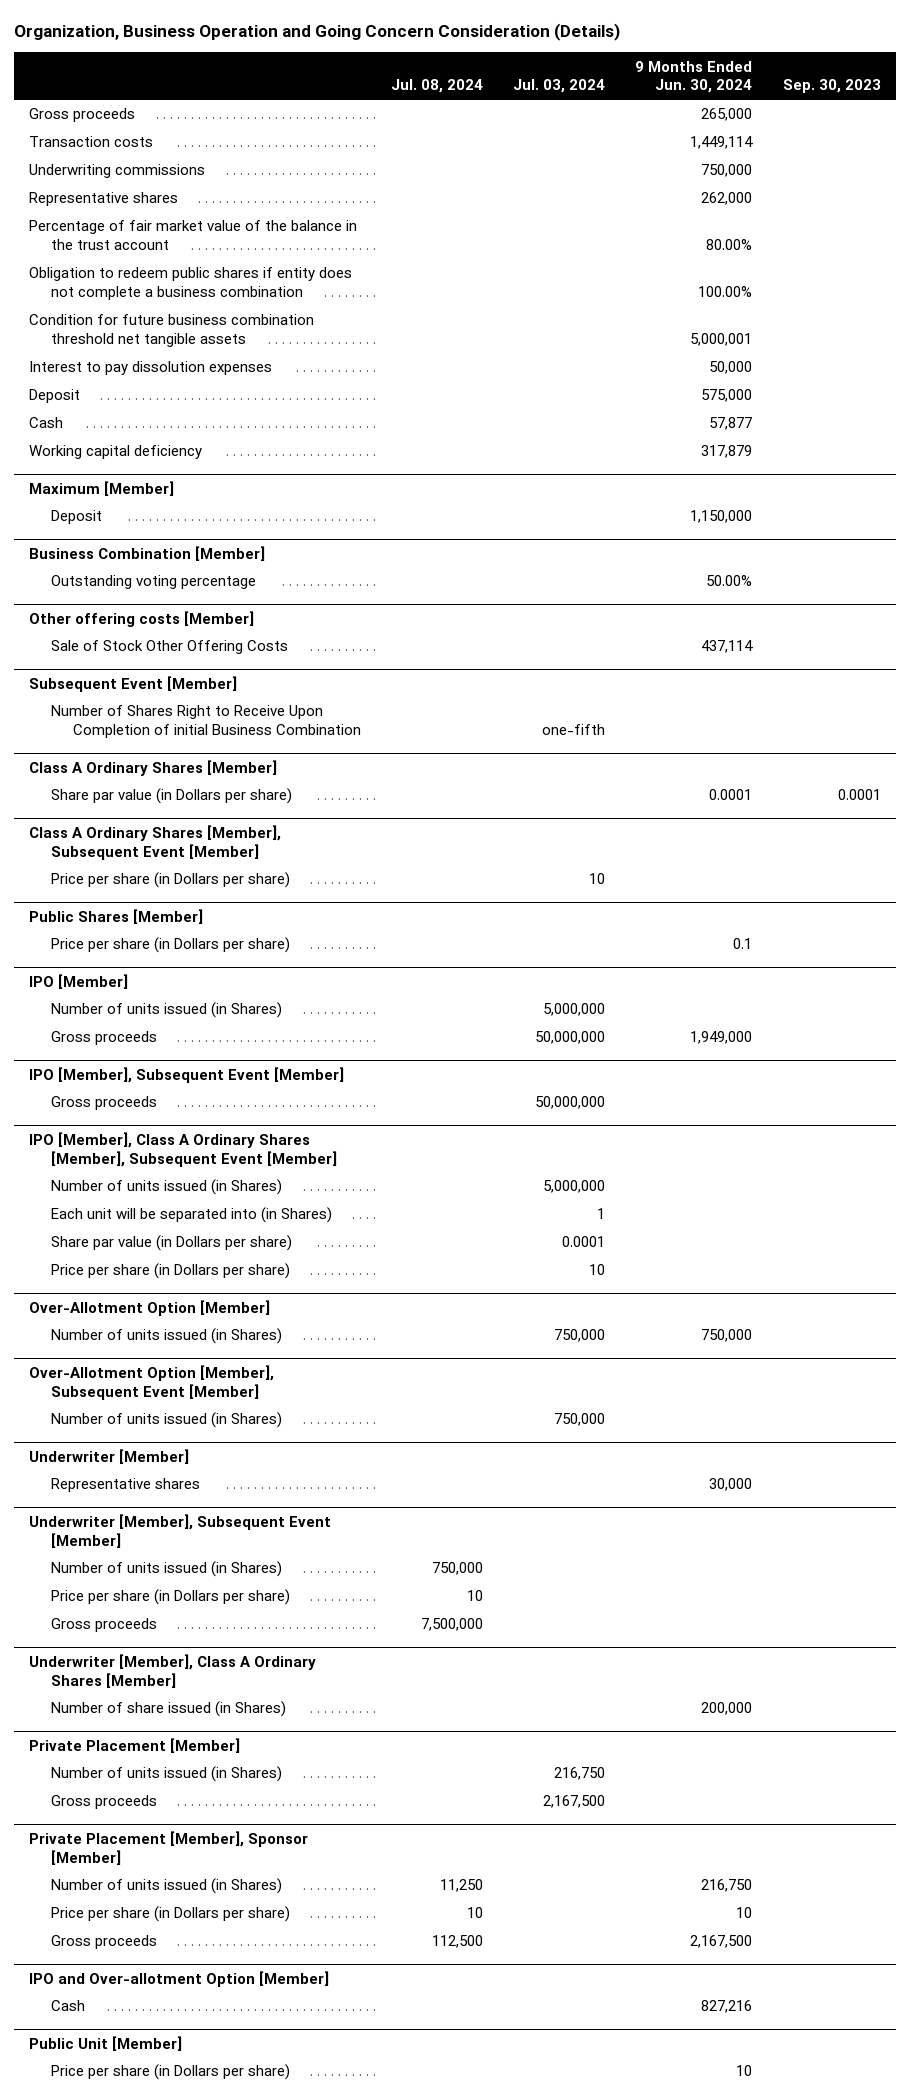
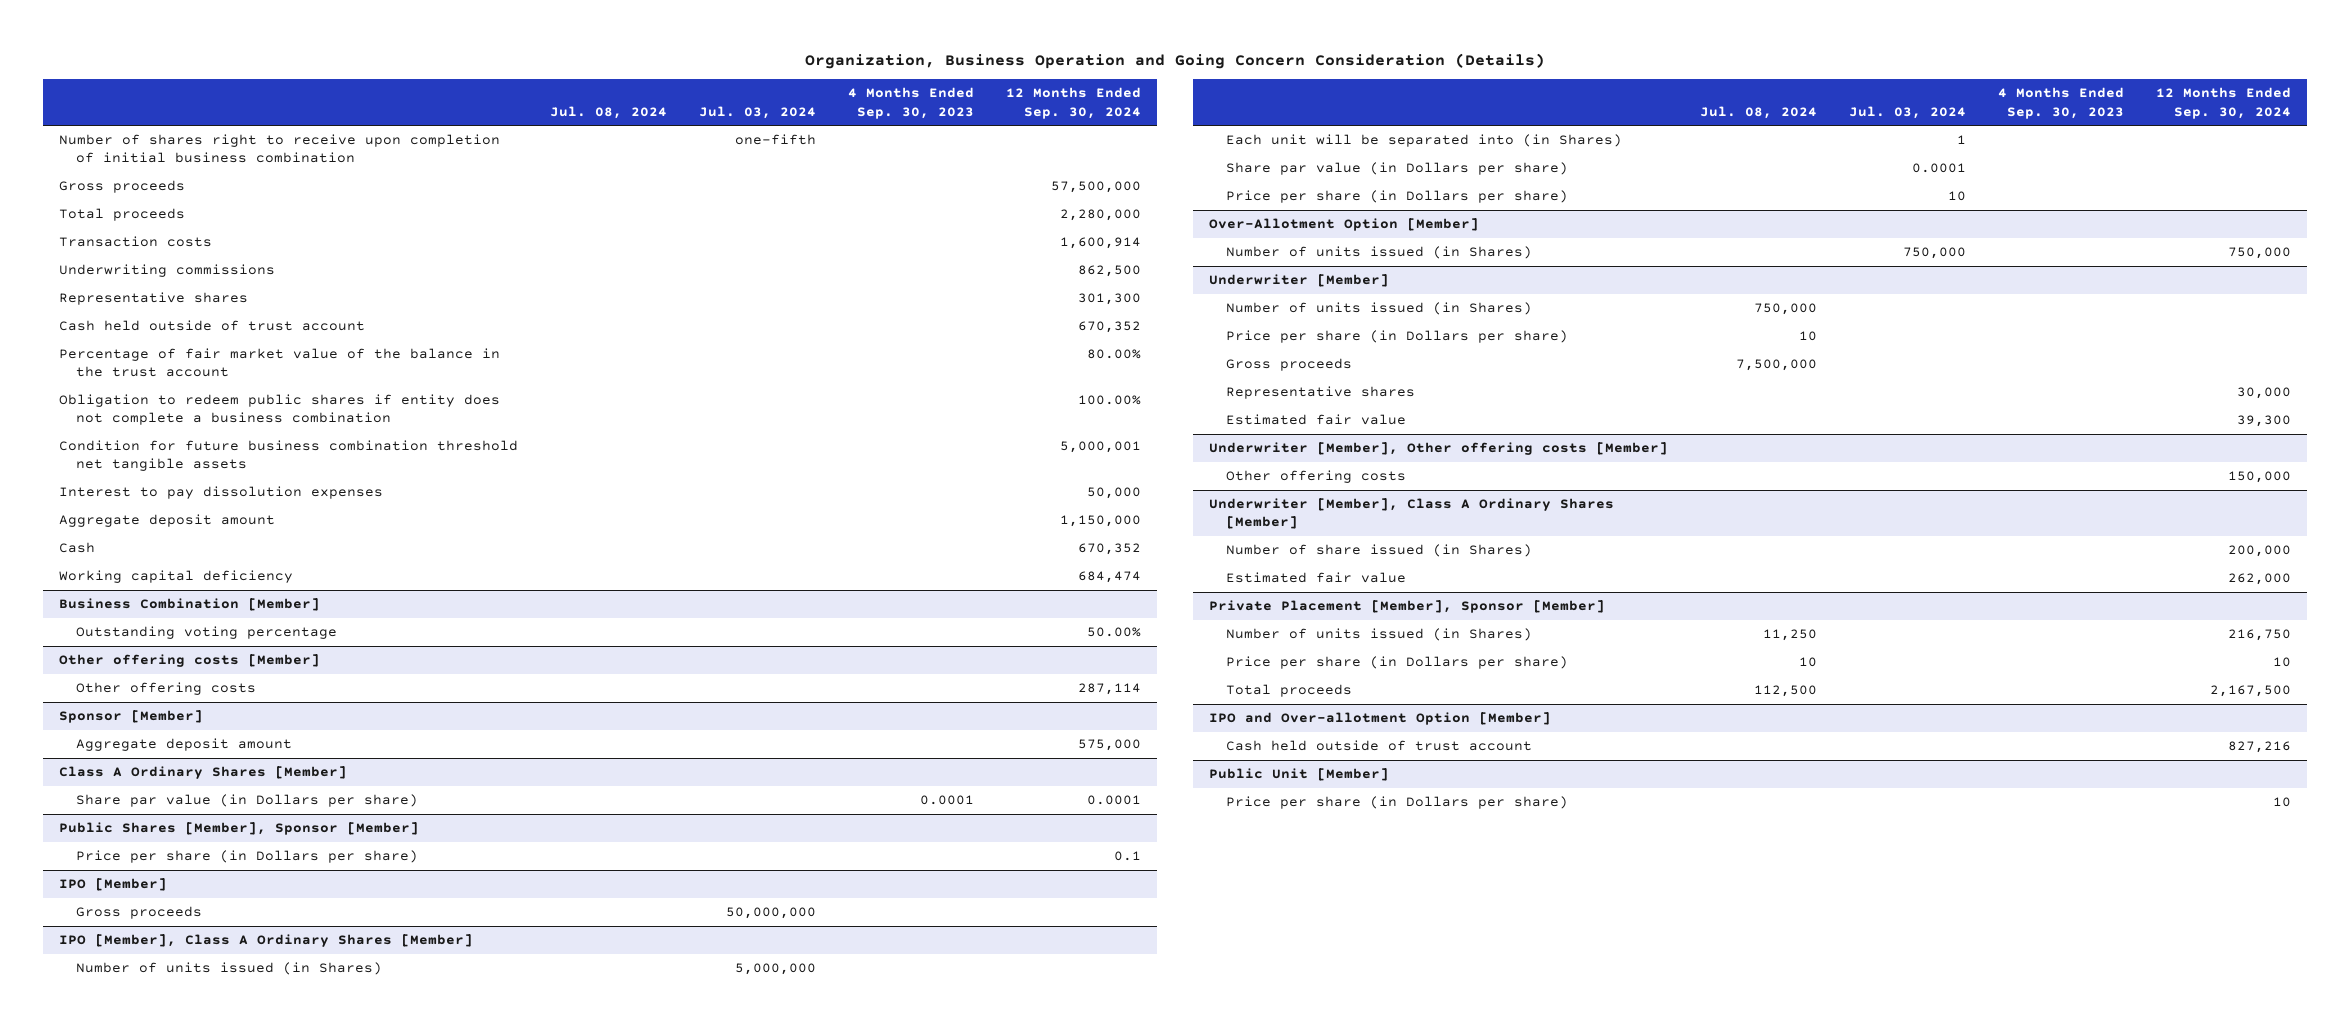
[635,60,753,94] 9 Months Ended Jun. 30, 2024 -> none
[782,79,881,94] Sep. 30, 2023 -> none
none -> [848,87,975,119] 4 Months Ended Sep. 30, 2023
none -> [1006,87,1142,119] 12 Months Ended Sep. 30, 2024
none -> [58,134,500,164] Number of shares right to receive upon completion of initial business combination
none -> [58,208,185,222] Total proceeds
none -> [58,320,365,332] Cash held outside of trust account
[29,389,81,404] Deposit -> [58,514,275,528] Aggregate deposit amount
[29,480,175,496] Maximum [Member] -> none
[50,510,102,525] Deposit -> none
[29,675,238,692] Subsequent Event [Member] -> none
[50,705,361,739] Number of Shares Right to Receive Upon Completion of initial Business Combination -> none
[50,640,288,655] Sale of Stock Other Offering Costs -> [75,682,256,696] Other offering costs
none -> [58,710,203,724] Sponsor [Member]
none -> [75,738,292,752] Aggregate deposit amount
[29,824,282,860] Class A Ordinary Shares [Member], Subsequent Event [Member] -> none
[50,872,290,889] Price per share (in Dollars per share) -> none
[29,908,204,924] Public Shares [Member] -> [58,822,419,836] Public Shares [Member], Sponsor [Member]
[50,1002,282,1019] Number of units issued (in Shares) -> none
[29,1066,345,1083] IPO [Member], Subsequent Event [Member] -> none
[50,1096,157,1111] Gross proceeds -> none
[29,1131,337,1167] IPO [Member], Class A Ordinary Shares [Member], Subsequent Event [Member] -> [58,934,473,948] IPO [Member], Class A Ordinary Shares [Member]
[29,1364,275,1400] Over-Allotment Option [Member], Subsequent Event [Member] -> none
[50,1412,282,1429] Number of units issued (in Shares) -> none
none -> [1226,302,1533,316] Number of units issued (in Shares)
none -> [1226,330,1569,344] Price per share (in Dollars per share)
none -> [1226,358,1353,372] Gross proceeds
[29,1513,332,1548] Underwriter [Member], Subsequent Event [Member] -> none
[50,1561,282,1578] Number of units issued (in Shares) -> none
[50,1589,290,1606] Price per share (in Dollars per share) -> none
[50,1618,157,1633] Gross proceeds -> none
none -> [1226,414,1407,426] Estimated fair value
none -> [1208,442,1668,456] Underwriter [Member], Other offering costs [Member]
none -> [1226,470,1407,484] Other offering costs
[29,1737,241,1753] Private Placement [Member] -> none
[50,1766,282,1783] Number of units issued (in Shares) -> none
[50,1795,157,1810] Gross proceeds -> none
none -> [1226,572,1407,584] Estimated fair value
[50,1935,157,1950] Gross proceeds -> [1226,684,1353,698] Total proceeds
[50,2000,85,2012] Cash -> [1226,740,1533,752] Cash held outside of trust account

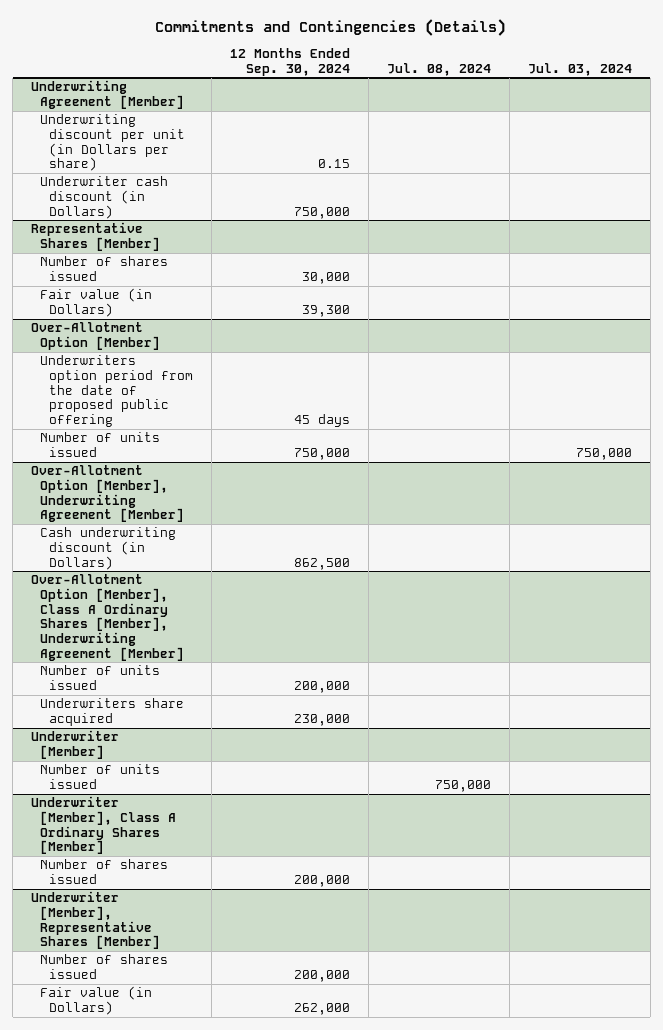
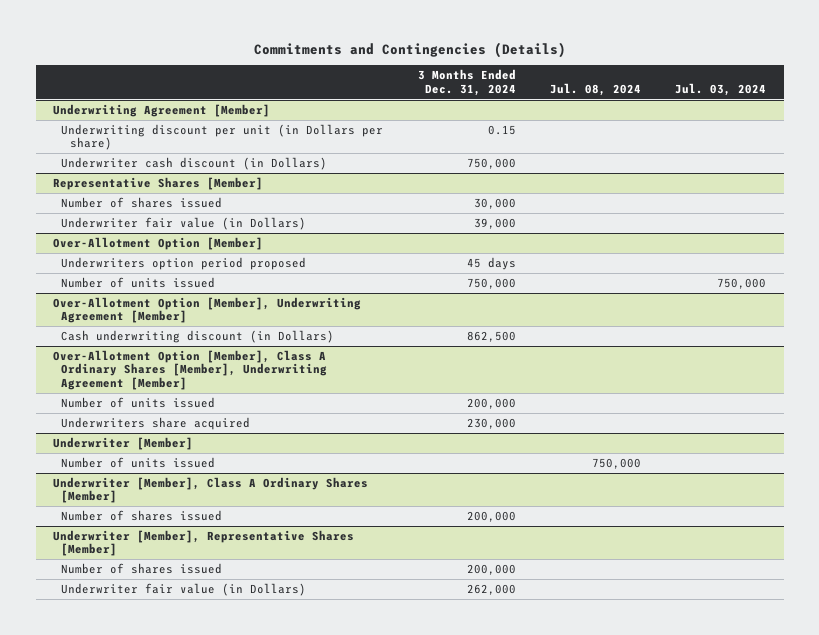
[229,48,350,76] 12 Months Ended Sep. 30, 2024 -> none
none -> [417,69,516,96] 3 Months Ended Dec. 31, 2024
[39,288,152,318] Fair value (in Dollars) -> [61,216,307,230] Underwriter fair value (in Dollars)
[39,355,193,428] Underwriters option period from the date of proposed public offering -> [61,256,307,270] Underwriters option period proposed
[39,986,152,1016] Fair value (in Dollars) -> [61,582,307,596] Underwriter fair value (in Dollars)

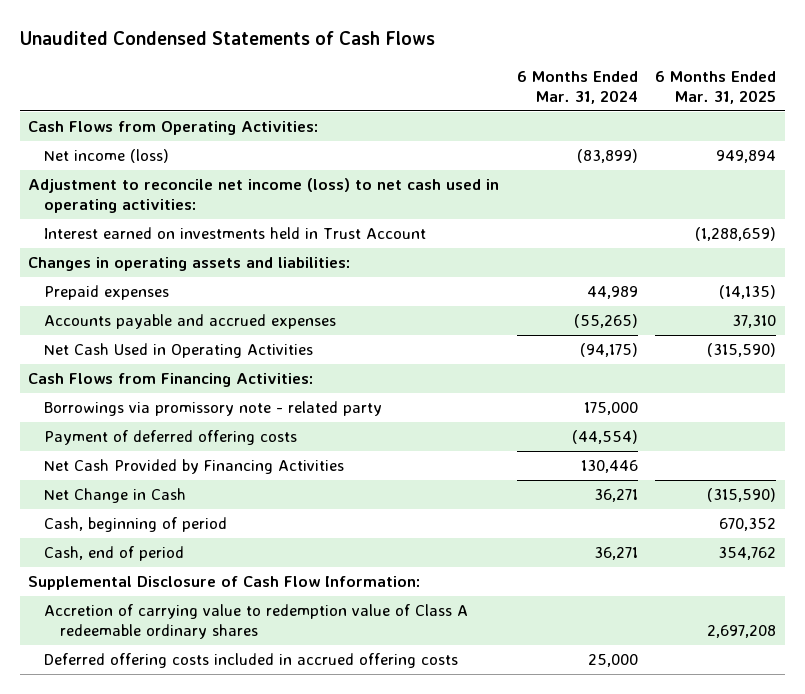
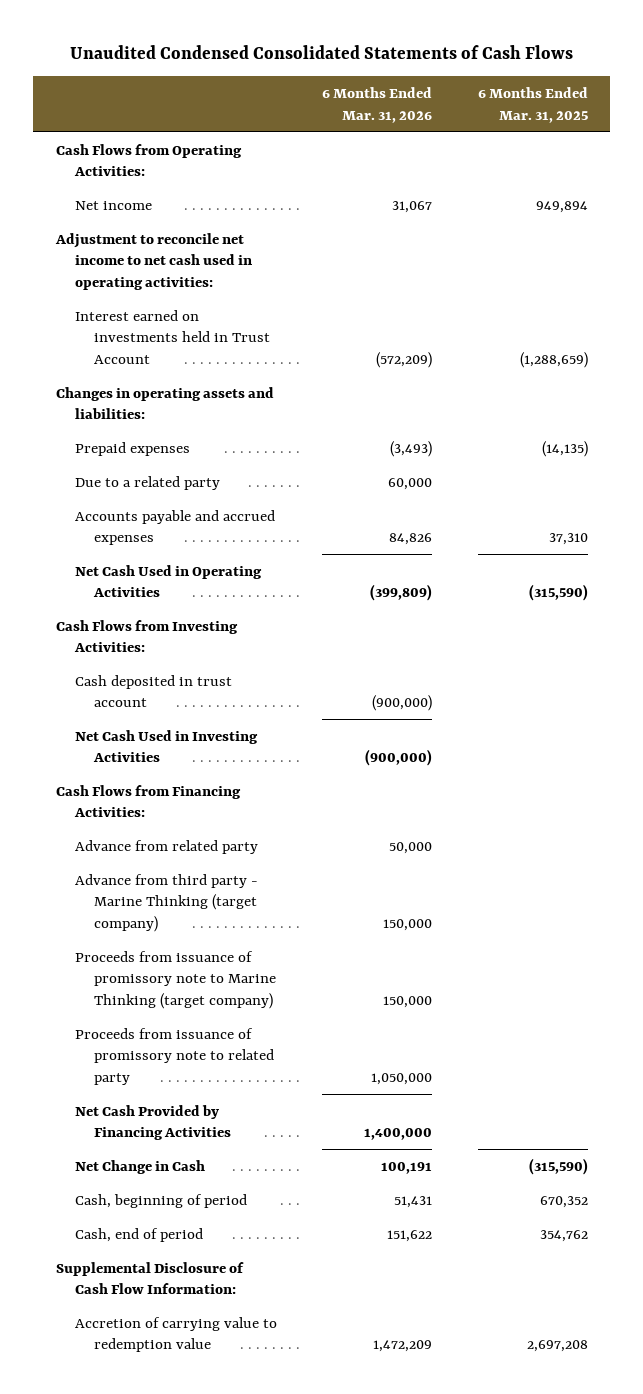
[19,31,435,46] Unaudited Condensed Statements of Cash Flows -> [69,45,573,60] Unaudited Condensed Consolidated Statements of Cash Flows
[516,70,638,104] 6 Months Ended Mar. 31, 2024 -> none
none -> [322,87,433,123] 6 Months Ended Mar. 31, 2026
[44,149,170,164] Net income (loss) -> [74,200,152,210] Net income
[28,178,500,214] Adjustment to reconcile net income (loss) to net cash used in operating activities: -> [54,232,252,290] Adjustment to reconcile net income to net cash used in operating activities:
none -> [74,475,220,490] Due to a related party
none -> [55,619,238,653] Cash Flows from Investing Activities:
none -> [74,674,232,708] Cash deposited in trust account
none -> [74,729,258,763] Net Cash Used in Investing Activities
[44,430,298,446] Payment of deferred offering costs -> none
none -> [74,839,258,854] Advance from related party
none -> [74,873,258,932] Advance from third party - Marine Thinking (target company)
none -> [74,950,277,1009] Proceeds from issuance of promissory note to Marine Thinking (target company)
[44,401,383,417] Borrowings via promissory note - related party -> [74,1027,275,1085] Proceeds from issuance of promissory note to related party
[44,653,459,669] Deferred offering costs included in accrued offering costs -> none
[44,604,469,640] Accretion of carrying value to redemption value of Class A redeemable ordinary shares -> [74,1316,277,1353] Accretion of carrying value to redemption value

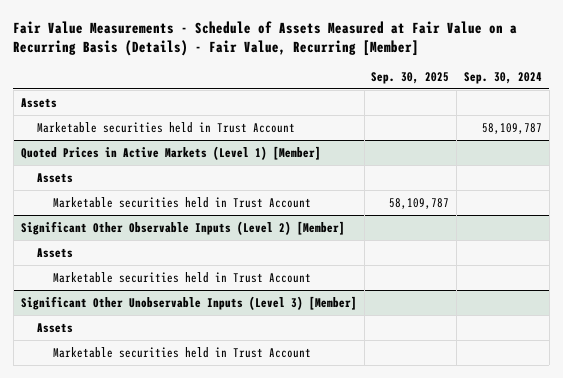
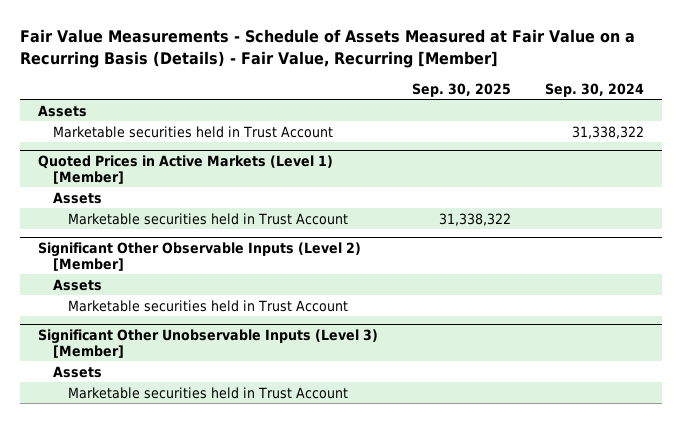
[482,122,543,134] 58,109,787 -> [572,125,645,139] 31,338,322
[389,197,450,209] 58,109,787 -> [439,212,512,226] 31,338,322

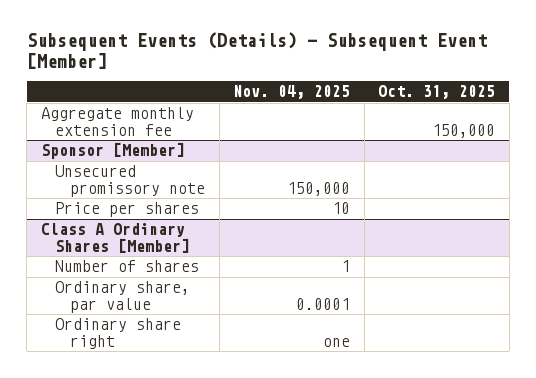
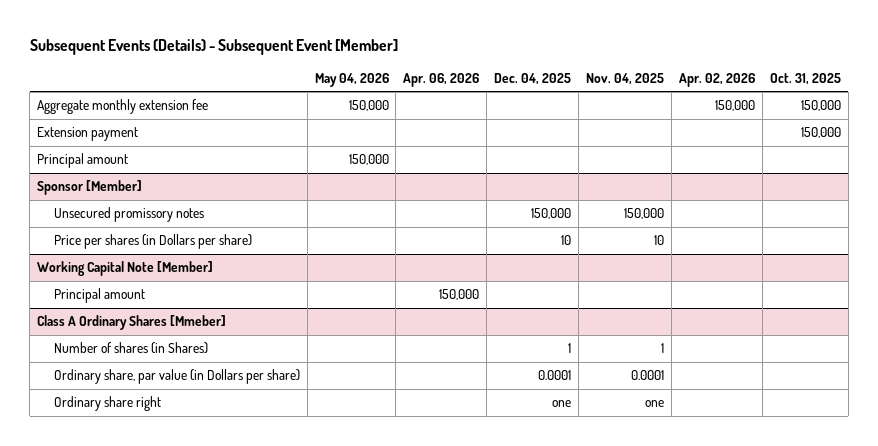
none -> [314,72,389,87] May 04, 2026
none -> [403,72,480,87] Apr. 06, 2026
none -> [494,72,572,85] Dec. 04, 2025
none -> [679,72,756,87] Apr. 02, 2026
none -> [37,127,139,142] Extension payment
none -> [37,153,129,169] Principal amount
[55,165,206,198] Unsecured promissory note -> [53,207,204,223] Unsecured promissory notes
[55,202,200,218] Price per shares -> [53,234,252,250] Price per shares (in Dollars per share)
none -> [37,261,214,277] Working Capital Note [Member]
none -> [53,288,145,304] Principal amount
[40,223,191,254] Class A Ordinary Shares [Member] -> [37,315,227,331] Class A Ordinary Shares [Mmeber]
[55,260,200,273] Number of shares -> [53,342,208,355] Number of shares (in Shares)
[55,281,191,314] Ordinary share, par value -> [53,369,300,385] Ordinary share, par value (in Dollars per share)

